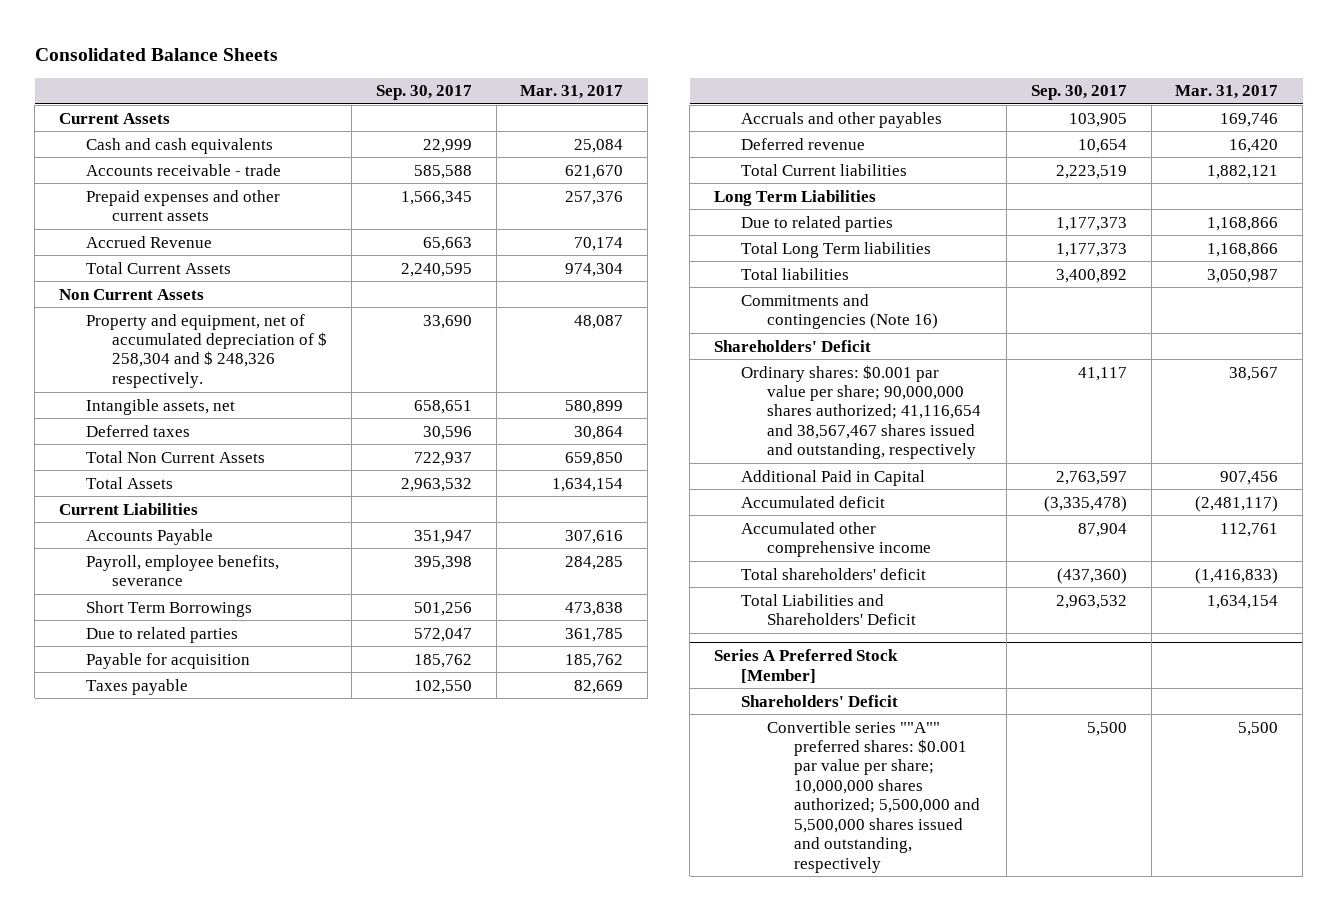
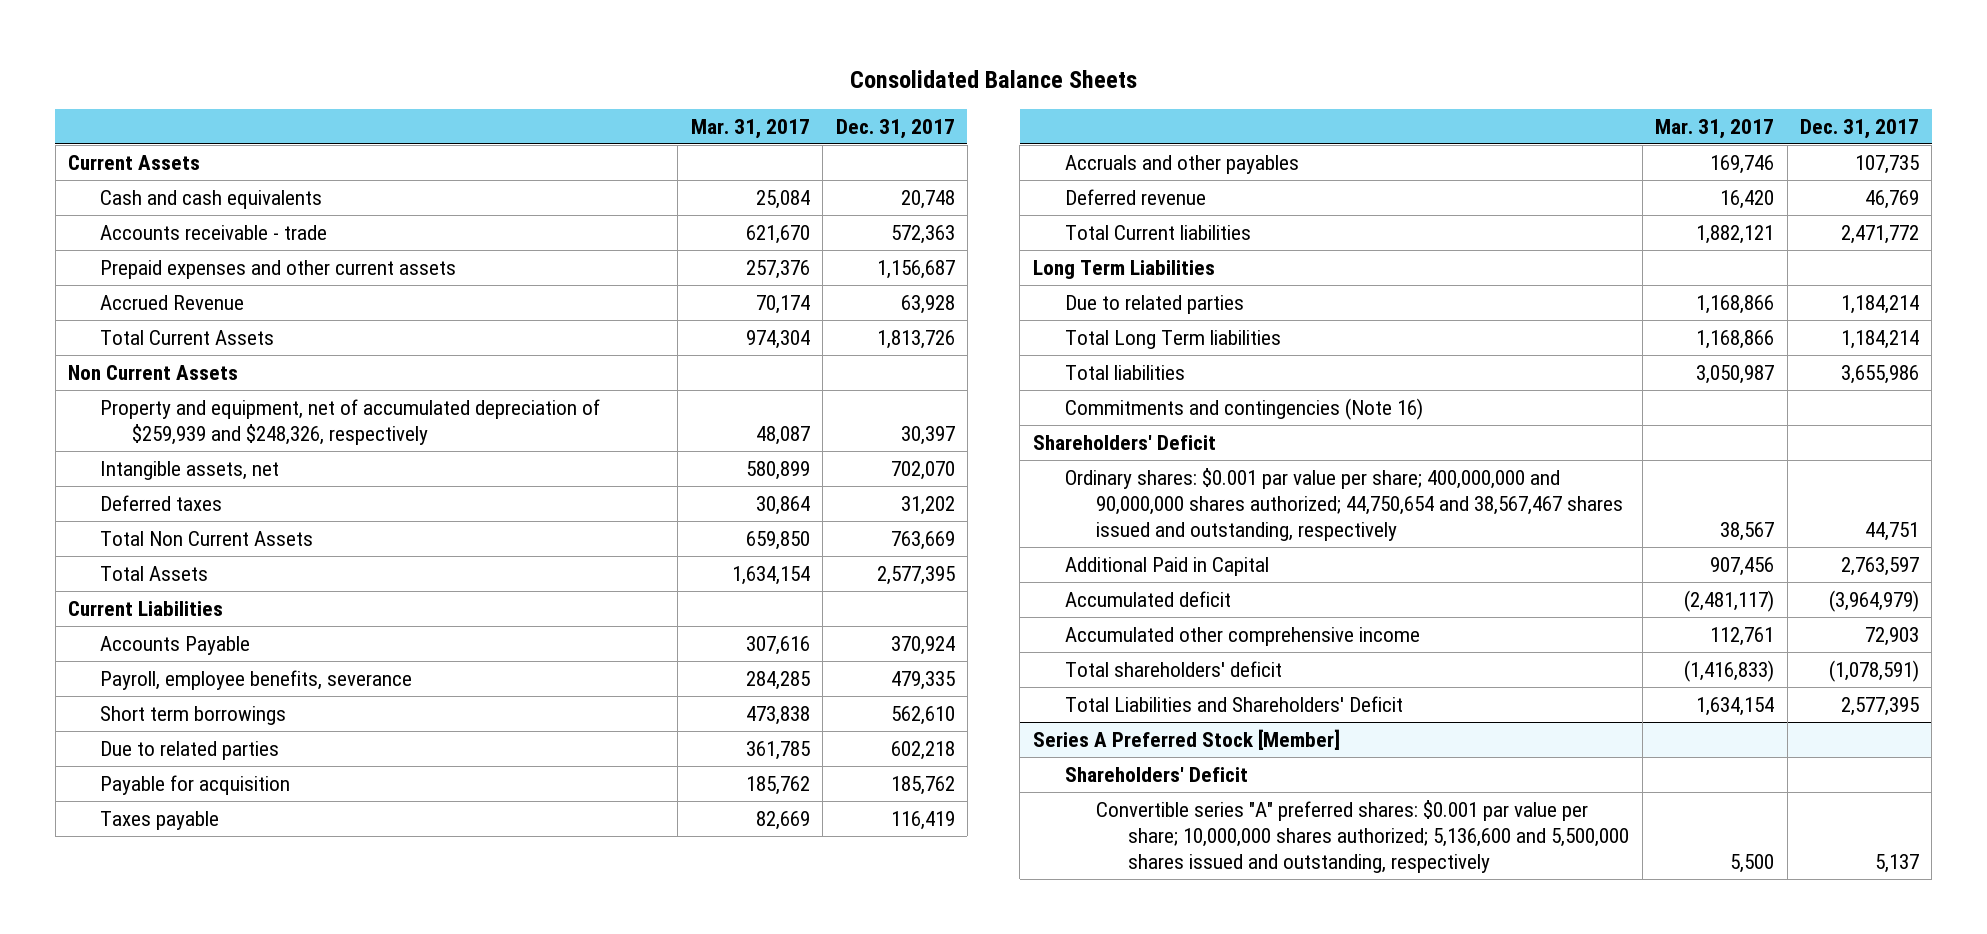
[375,85,472,101] Sep. 30, 2017 -> none
none -> [835,118,955,139] Dec. 31, 2017
[85,313,328,388] Property and equipment, net of accumulated depreciation of $ 258,304 and $ 248,326 respectively. -> [100,399,601,445] Property and equipment, net of accumulated depreciation of $259,939 and $248,326, respectively
[85,600,252,617] Short Term Borrowings -> [100,706,287,726] Short term borrowings
[740,364,982,460] Ordinary shares: $0.001 par value per share; 90,000,000 shares authorized; 41,116,654 and 38,567,467 shares issued and outstanding, respectively -> [1064,468,1624,541] Ordinary shares: $0.001 par value per share; 400,000,000 and 90,000,000 shares authorized; 44,750,654 and 38,567,467 shares issued and outstanding, respectively
[767,720,981,873] Convertible series ""A"" preferred shares: $0.001 par value per share; 10,000,000 shares authorized; 5,500,000 and 5,500,000 shares issued and outstanding, respectively -> [1096,800,1630,873] Convertible series "A" preferred shares: $0.001 par value per share; 10,000,000 shares authorized; 5,136,600 and 5,500,000 shares issued and outstanding, respectively

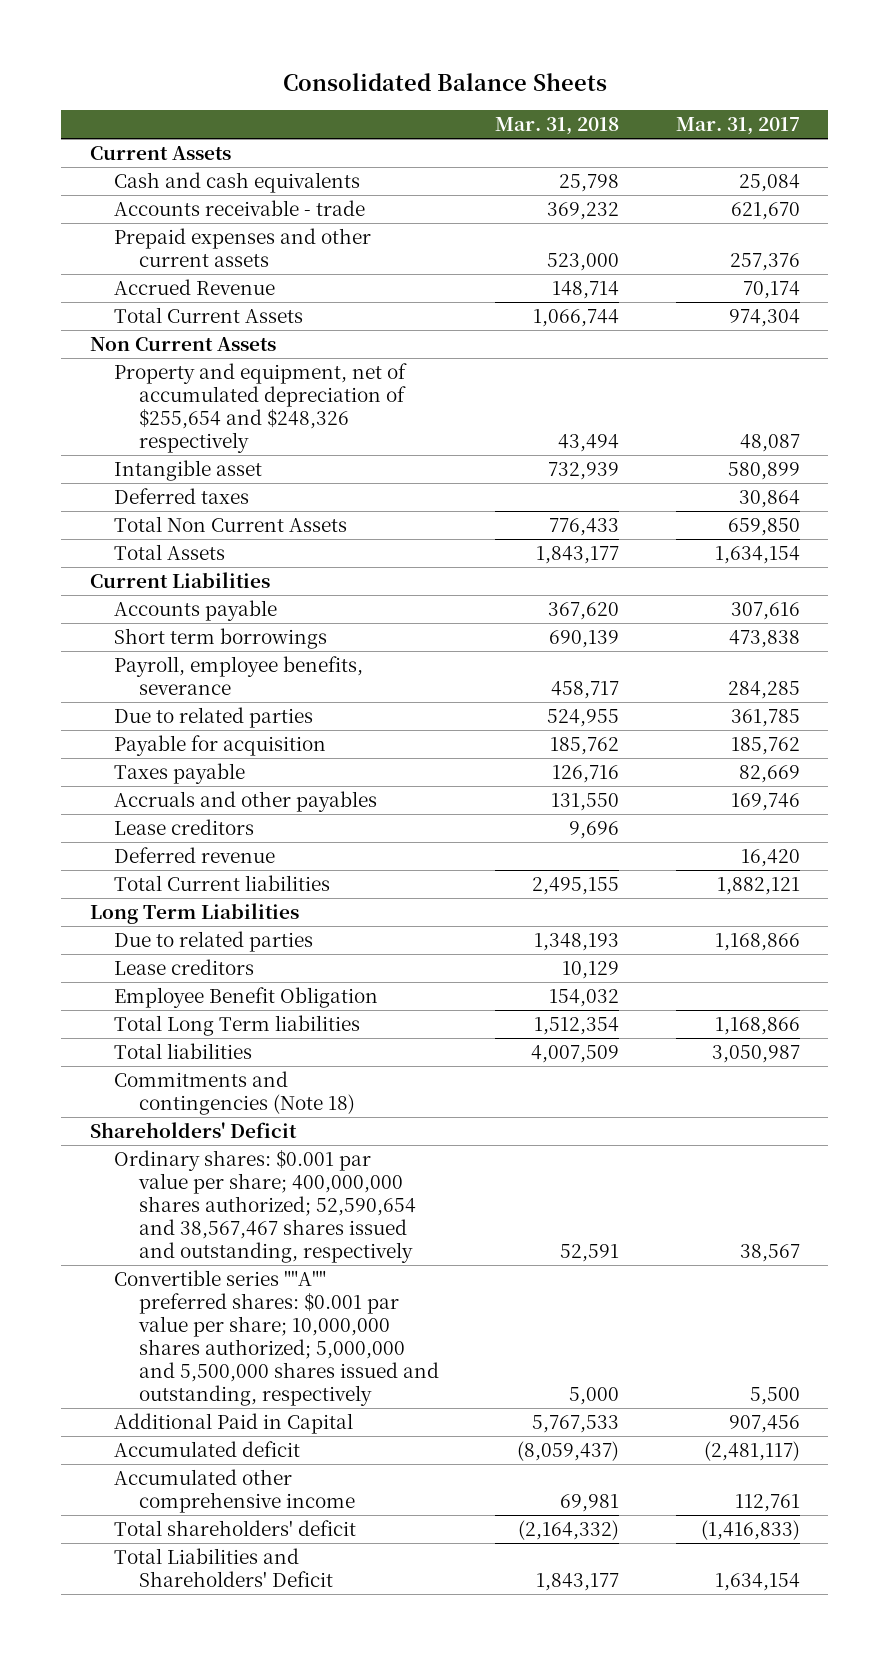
[835,118,955,139] Dec. 31, 2017 -> none
none -> [495,116,620,135] Mar. 31, 2018
[100,399,601,445] Property and equipment, net of accumulated depreciation of $259,939 and $248,326, respectively -> [114,363,408,453] Property and equipment, net of accumulated depreciation of $255,654 and $248,326 respectively
[100,461,280,481] Intangible assets, net -> [114,460,263,482] Intangible asset
[100,636,251,656] Accounts Payable -> [114,600,278,622] Accounts payable
[100,670,413,691] Payroll, employee benefits, severance -> [114,656,364,696] Payroll, employee benefits, severance
none -> [114,819,255,836] Lease creditors
none -> [114,959,255,976] Lease creditors
none -> [114,987,379,1009] Employee Benefit Obligation
[1064,398,1423,421] Commitments and contingencies (Note 16) -> [114,1071,355,1116] Commitments and contingencies (Note 18)
[1064,468,1624,541] Ordinary shares: $0.001 par value per share; 400,000,000 and 90,000,000 shares authorized; 44,750,654 and 38,567,467 shares issued and outstanding, respectively -> [114,1150,416,1263] Ordinary shares: $0.001 par value per share; 400,000,000 shares authorized; 52,590,654 and 38,567,467 shares issued and outstanding, respectively
none -> [114,1270,439,1406] Convertible series ""A"" preferred shares: $0.001 par value per share; 10,000,000 shares authorized; 5,000,000 and 5,500,000 shares issued and outstanding, respectively
[1032,729,1340,751] Series A Preferred Stock [Member] -> none
[1064,767,1248,783] Shareholders' Deficit -> none
[1096,800,1630,873] Convertible series "A" preferred shares: $0.001 par value per share; 10,000,000 shares authorized; 5,136,600 and 5,500,000 shares issued and outstanding, respectively -> none

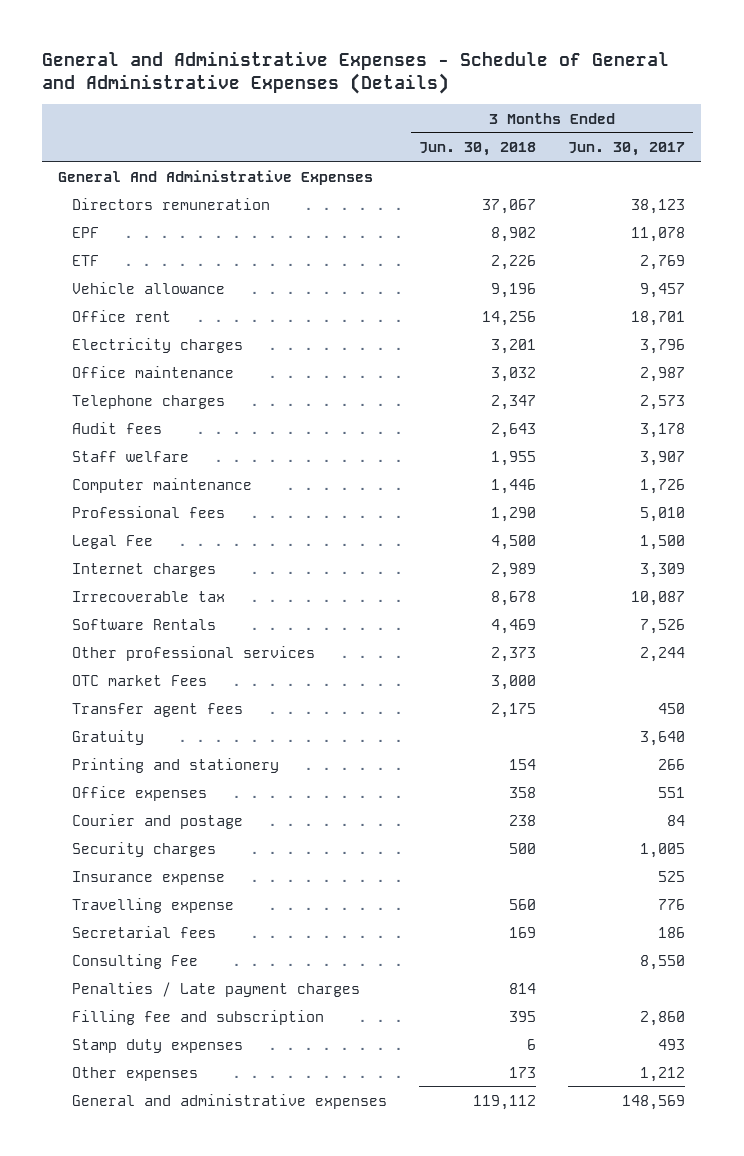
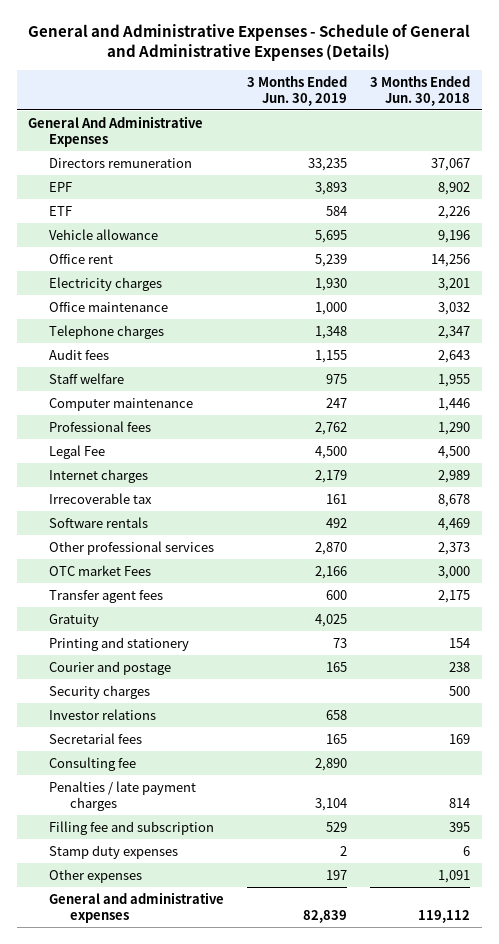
[568,142,686,157] Jun. 30, 2017 -> none
none -> [247,75,348,106] 3 Months Ended Jun. 30, 2019
[72,618,217,630] Software Rentals -> [49,516,149,528] Software rentals
[72,785,208,801] Office expenses -> none
[72,870,226,885] Insurance expense -> none
[72,897,235,913] Travelling expense -> none
none -> [49,708,157,720] Investor relations
[72,953,199,969] Consulting Fee -> [49,756,137,771] Consulting fee
[72,981,361,997] Penalties / Late payment charges -> [49,780,197,811] Penalties / late payment charges
[509,1066,537,1078] 173 -> [438,869,471,883] 1,091

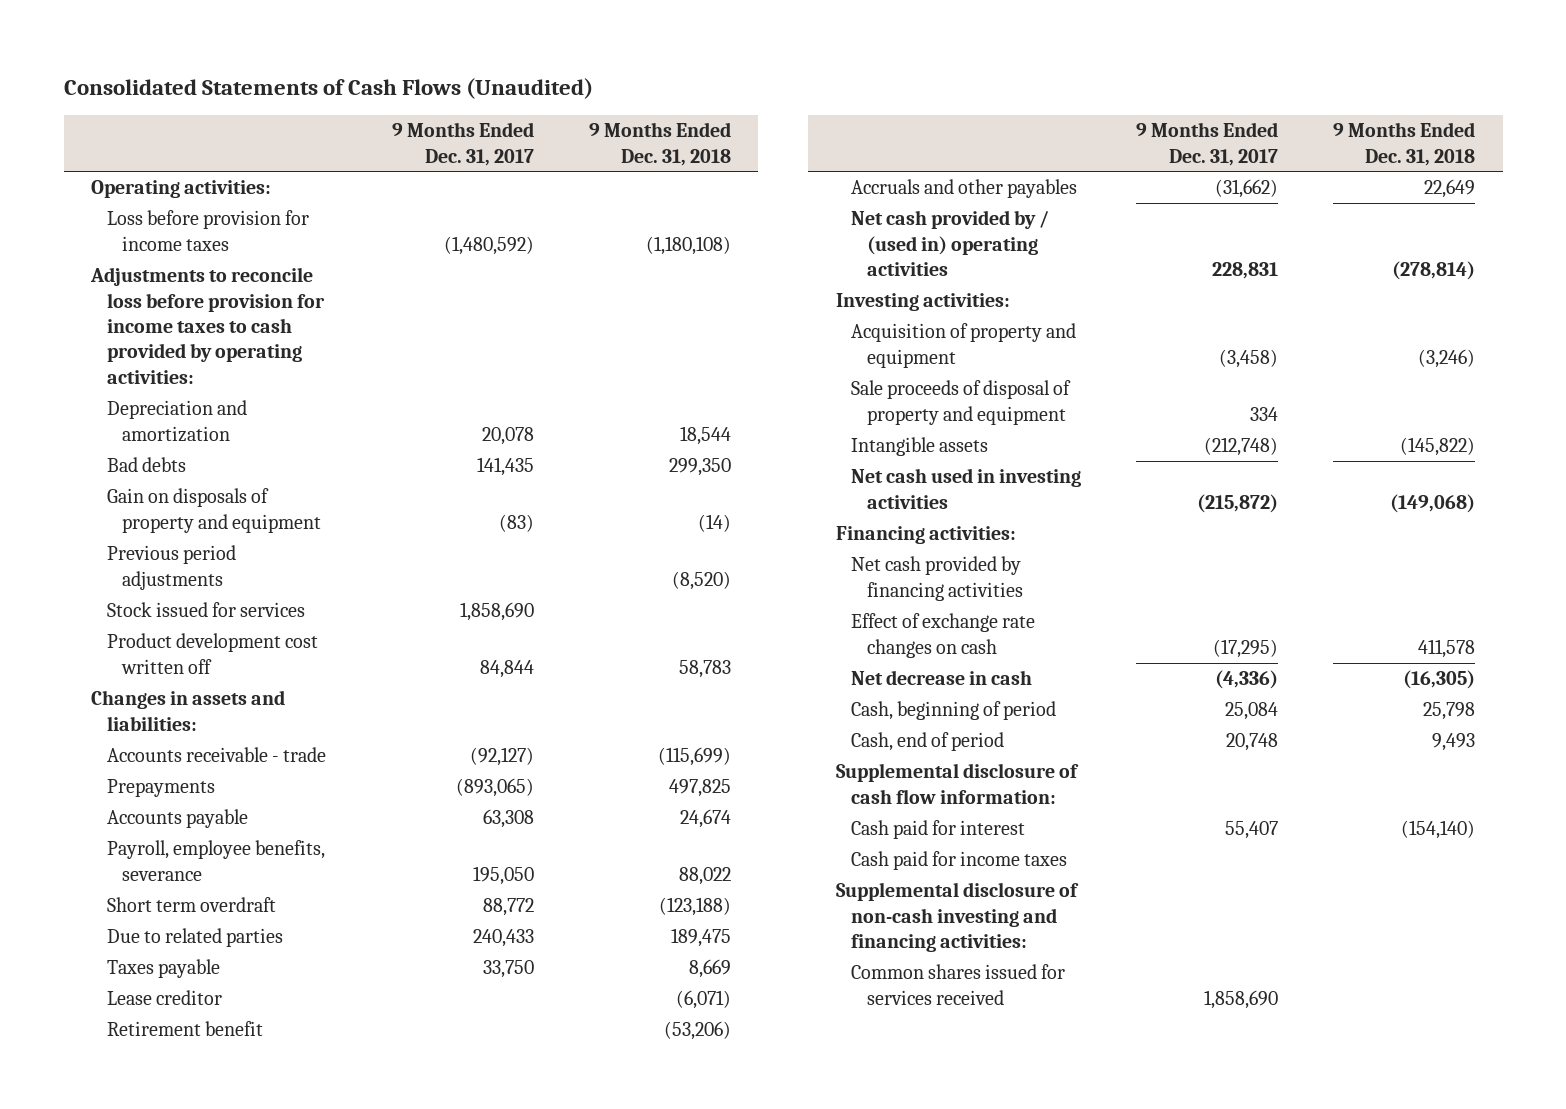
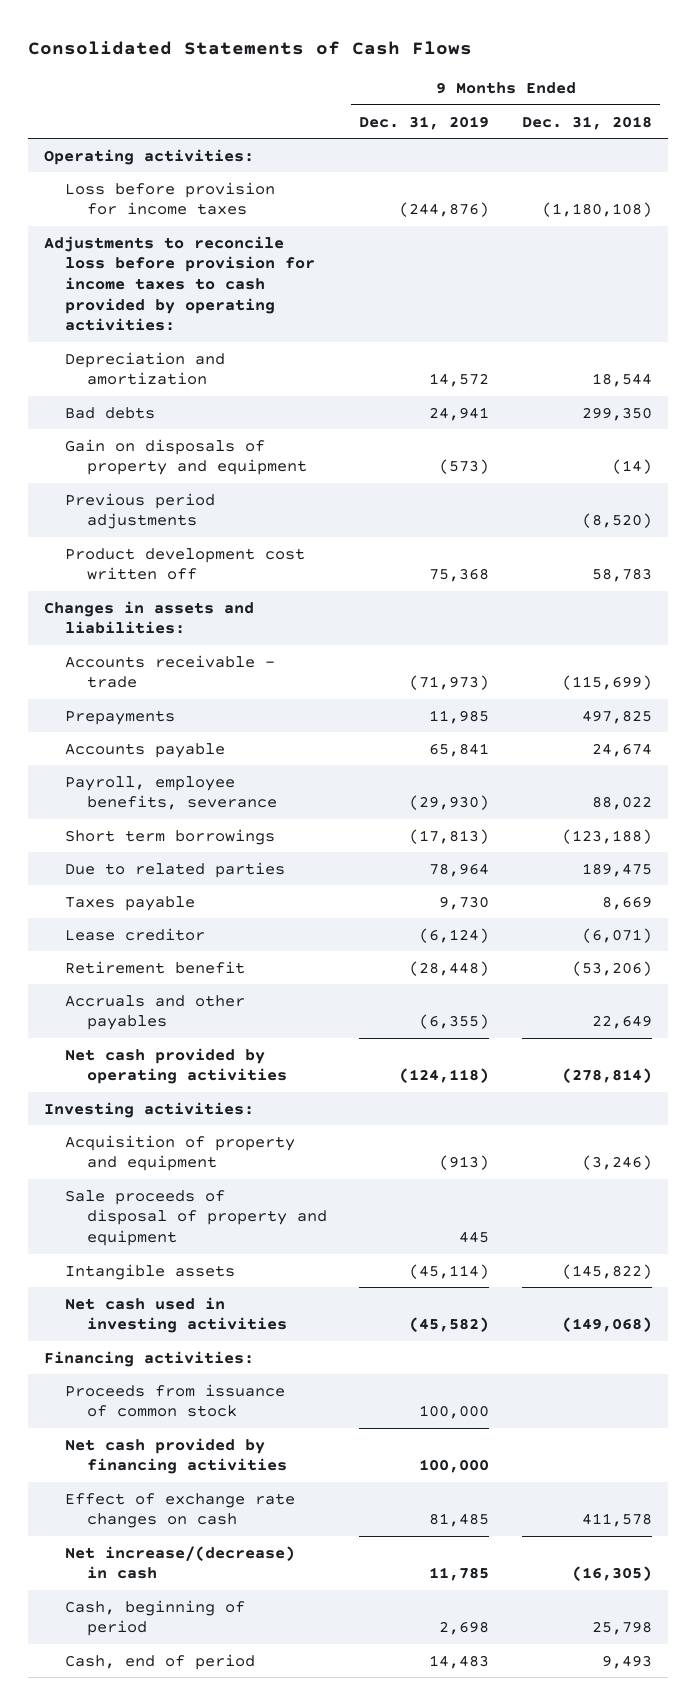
[63,77,593,99] Consolidated Statements of Cash Flows (Unaudited) -> [27,41,472,56] Consolidated Statements of Cash Flows
[391,122,534,166] 9 Months Ended Dec. 31, 2017 -> none
none -> [359,115,490,130] Dec. 31, 2019
[106,602,305,618] Stock issued for services -> none
[106,897,276,913] Short term overdraft -> [65,828,276,845] Short term borrowings
[851,210,1050,277] Net cash provided by / (used in) operating activities -> [65,1047,288,1085] Net cash provided by operating activities
none -> [65,1383,286,1418] Proceeds from issuance of common stock
[851,670,1033,686] Net decrease in cash -> [65,1545,296,1580] Net increase/(decrease) in cash
[835,763,1079,804] Supplemental disclosure of cash flow information: -> none
[851,820,1026,840] Cash paid for interest -> none
[851,851,1068,871] Cash paid for income taxes -> none
[835,882,1079,953] Supplemental disclosure of non-cash investing and financing activities: -> none
[851,964,1066,1005] Common shares issued for services received -> none

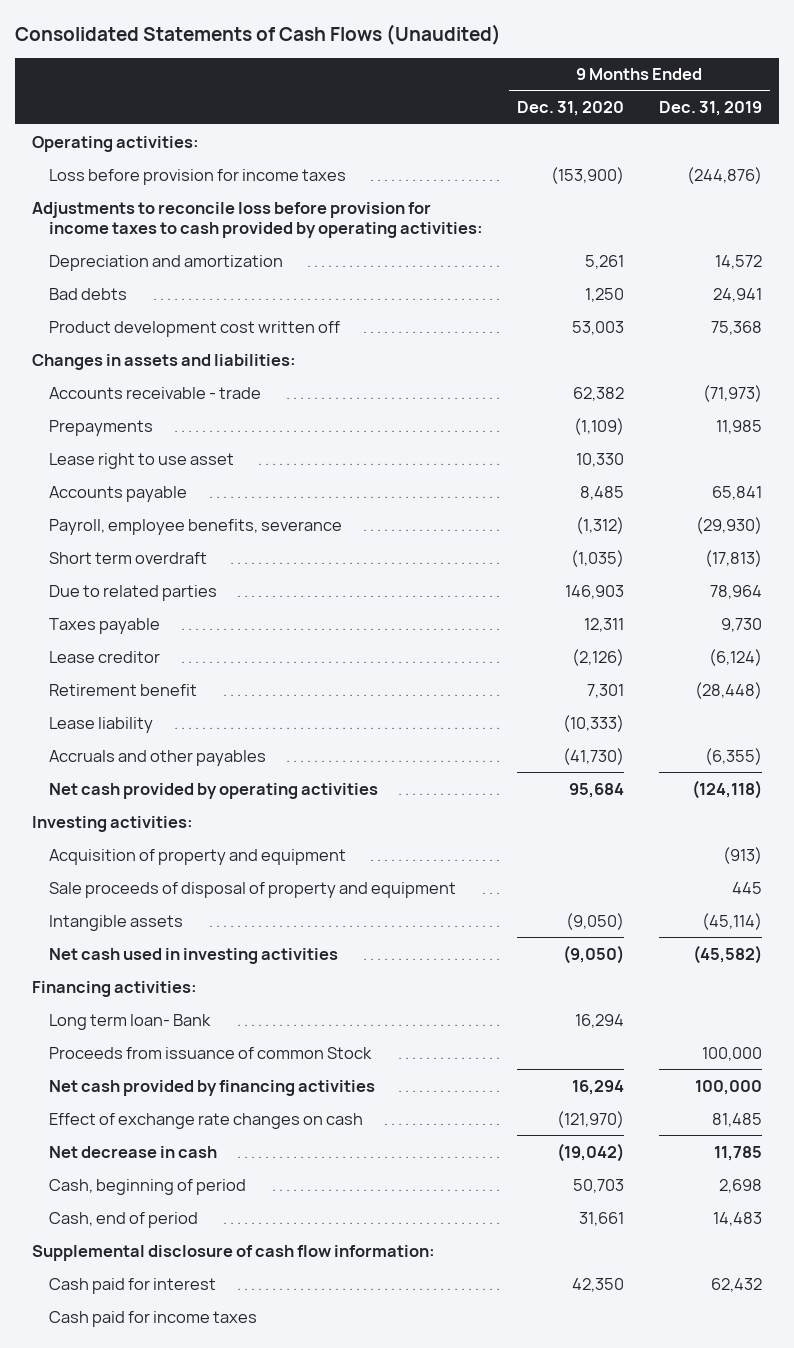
[27,41,472,56] Consolidated Statements of Cash Flows -> [15,23,502,45] Consolidated Statements of Cash Flows (Unaudited)
[521,115,652,130] Dec. 31, 2018 -> none
none -> [517,101,625,117] Dec. 31, 2020
[65,438,308,476] Gain on disposals of property and equipment -> none
[65,492,216,530] Previous period adjustments -> none
none -> [48,452,234,469] Lease right to use asset
[65,828,276,845] Short term borrowings -> [48,551,207,564] Short term overdraft
none -> [48,716,153,733] Lease liability
none -> [48,1013,211,1030] Long term loan- Bank
[65,1383,286,1418] Proceeds from issuance of common stock -> [48,1046,372,1059] Proceeds from issuance of common Stock
[65,1545,296,1580] Net increase/(decrease) in cash -> [48,1145,217,1158] Net decrease in cash
none -> [32,1244,436,1261] Supplemental disclosure of cash flow information:
none -> [48,1277,216,1294] Cash paid for interest
none -> [48,1310,257,1327] Cash paid for income taxes

